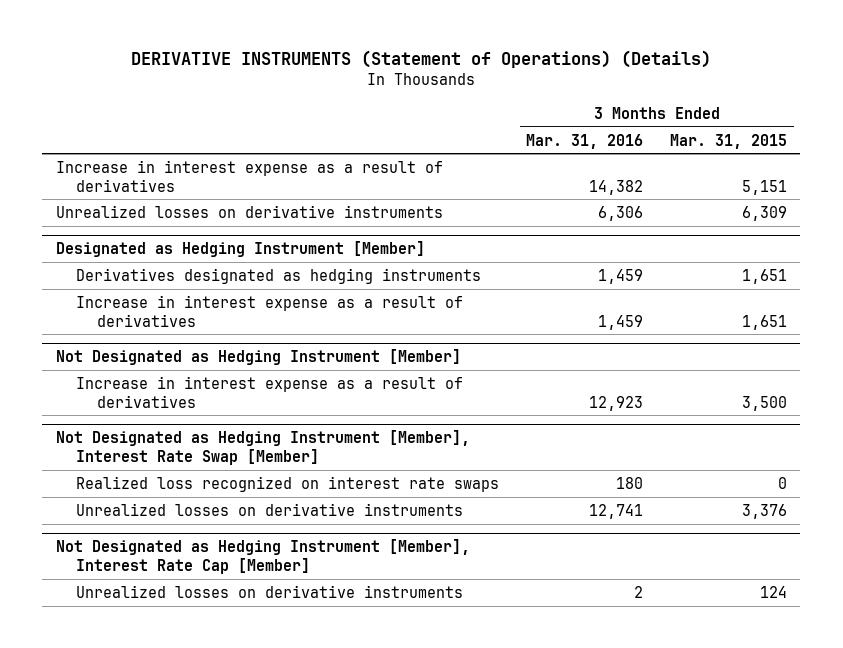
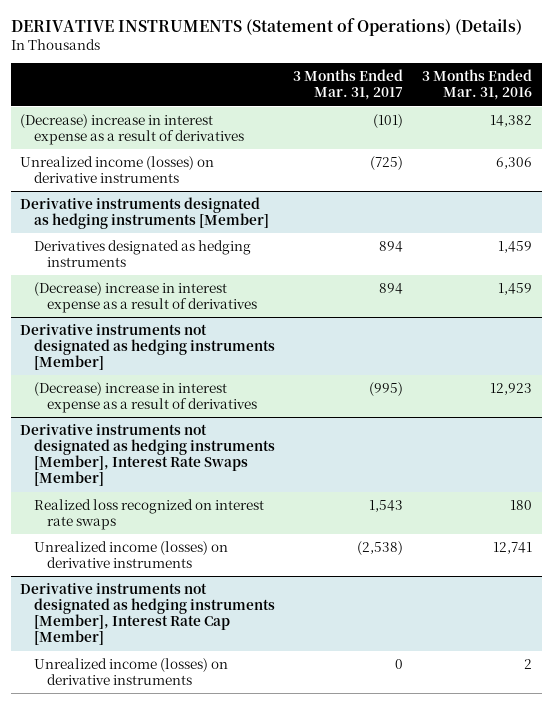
[670,133,788,149] Mar. 31, 2015 -> none
none -> [293,69,404,101] 3 Months Ended Mar. 31, 2017
[55,159,443,192] Increase in interest expense as a result of derivatives -> [20,114,244,146] (Decrease) increase in interest expense as a result of derivatives
[55,204,443,218] Unrealized losses on derivative instruments -> [20,156,215,184] Unrealized income (losses) on derivative instruments
[55,241,425,258] Designated as Hedging Instrument [Member] -> [20,197,269,230] Derivative instruments designated as hedging instruments [Member]
[76,294,464,327] Increase in interest expense as a result of derivatives -> [33,282,258,314] (Decrease) increase in interest expense as a result of derivatives
[55,349,461,366] Not Designated as Hedging Instrument [Member] -> [20,324,275,371] Derivative instruments not designated as hedging instruments [Member]
[76,375,464,408] Increase in interest expense as a result of derivatives -> [33,382,258,414] (Decrease) increase in interest expense as a result of derivatives
[55,430,470,465] Not Designated as Hedging Instrument [Member], Interest Rate Swap [Member] -> [20,424,275,487] Derivative instruments not designated as hedging instruments [Member], Interest Rate Swaps [Member]
[76,502,464,516] Unrealized losses on derivative instruments -> [33,541,228,569] Unrealized income (losses) on derivative instruments
[55,539,470,574] Not Designated as Hedging Instrument [Member], Interest Rate Cap [Member] -> [20,583,275,646] Derivative instruments not designated as hedging instruments [Member], Interest Rate Cap [Member]
[76,584,464,598] Unrealized losses on derivative instruments -> [33,658,228,686] Unrealized income (losses) on derivative instruments

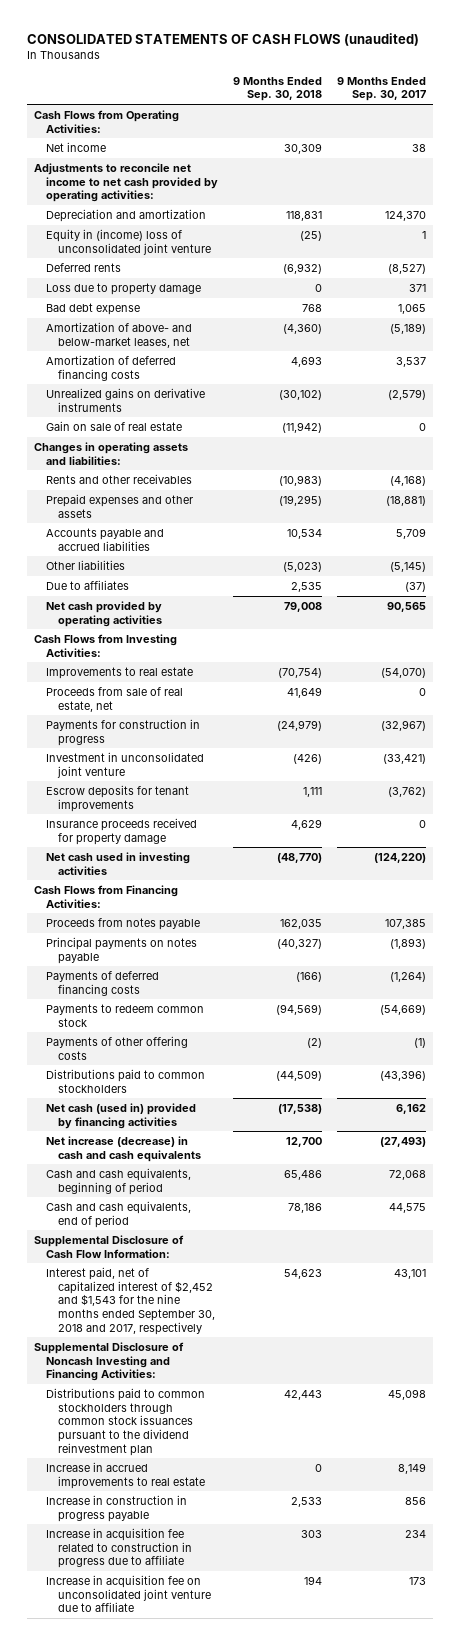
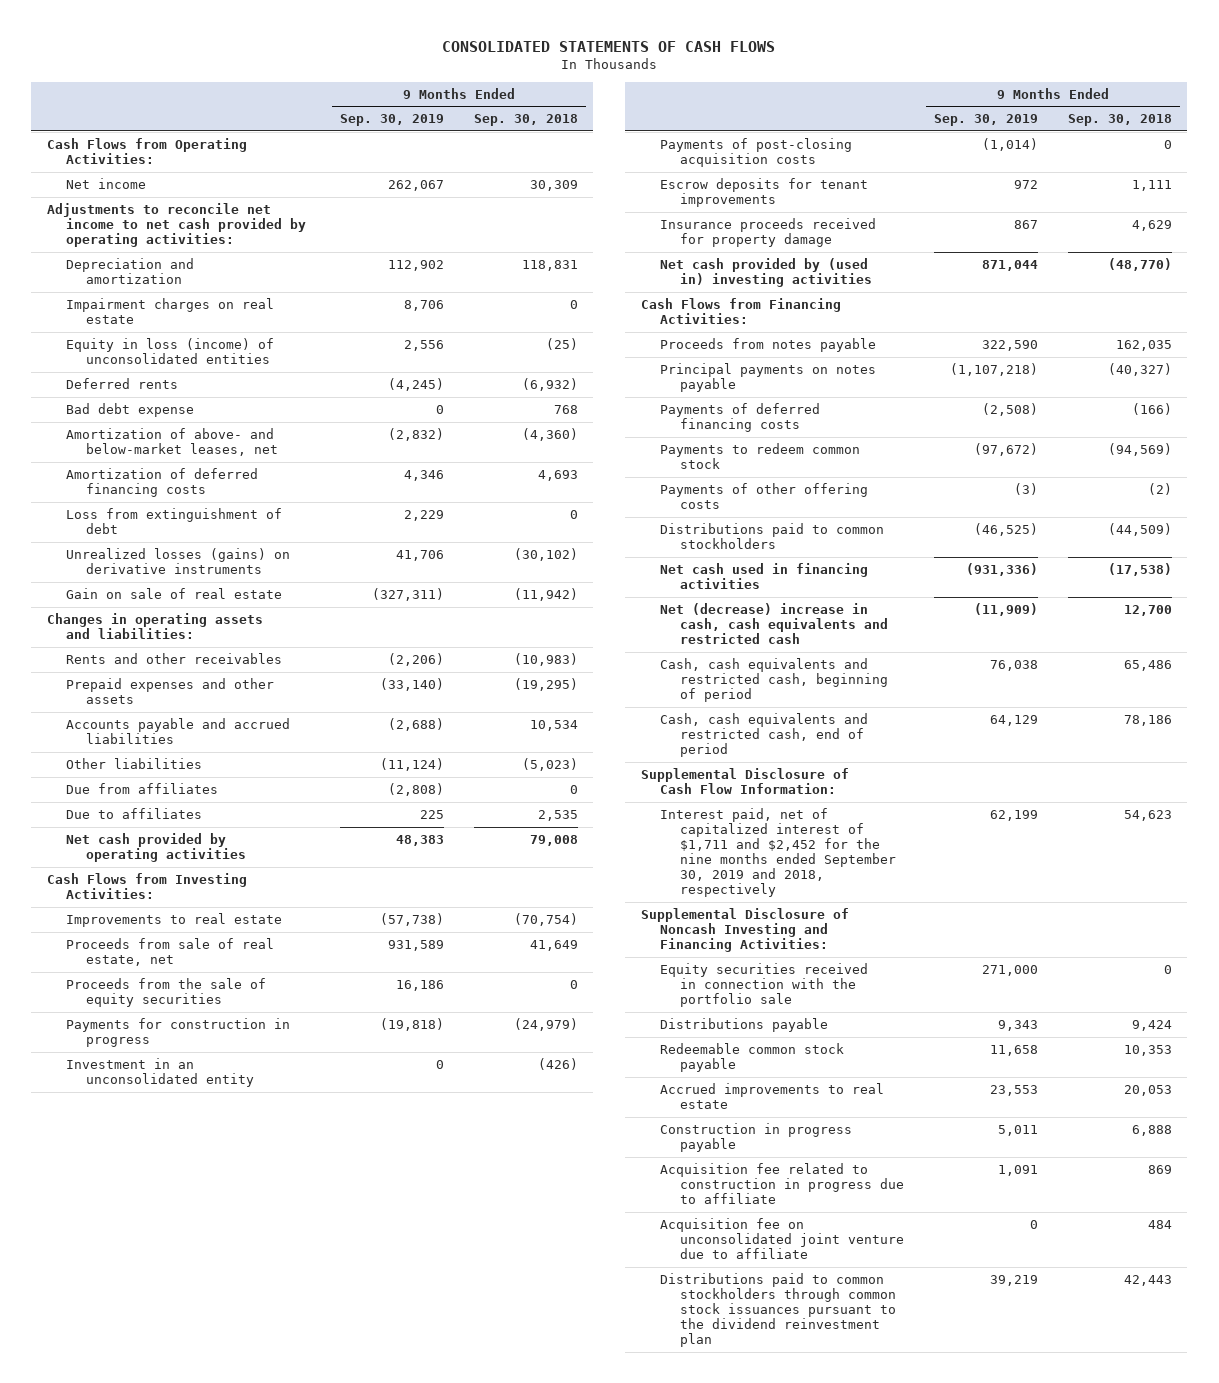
[27,33,420,47] CONSOLIDATED STATEMENTS OF CASH FLOWS (unaudited) -> [442,40,776,52] CONSOLIDATED STATEMENTS OF CASH FLOWS
[336,76,426,102] 9 Months Ended Sep. 30, 2017 -> none
none -> [339,114,444,127] Sep. 30, 2019
none -> [66,297,275,325] Impairment charges on real estate
[46,228,211,255] Equity in (income) loss of unconsolidated joint venture -> [66,337,275,365] Equity in loss (income) of unconsolidated entities
[46,282,202,295] Loss due to property damage -> none
none -> [66,507,283,535] Loss from extinguishment of debt
[46,387,206,412] Unrealized gains on derivative instruments -> [66,547,291,575] Unrealized losses (gains) on derivative instruments
none -> [66,782,219,794] Due from affiliates
none -> [66,977,267,1008] Proceeds from the sale of equity securities
[46,751,205,778] Investment in unconsolidated joint venture -> [66,1057,254,1088] Investment in an unconsolidated entity
none -> [660,137,853,168] Payments of post-closing acquisition costs
[46,851,191,875] Net cash used in investing activities -> [660,257,872,288] Net cash provided by (used in) investing activities
[46,1102,197,1129] Net cash (used in) provided by financing activities -> [660,562,869,590] Net cash used in financing activities
[46,1135,201,1162] Net increase (decrease) in cash and cash equivalents -> [660,602,888,645] Net (decrease) increase in cash, cash equivalents and restricted cash
[46,1167,192,1195] Cash and cash equivalents, beginning of period -> [660,657,888,703] Cash, cash equivalents and restricted cash, beginning of period
[46,1200,192,1228] Cash and cash equivalents, end of period -> [660,712,869,758] Cash, cash equivalents and restricted cash, end of period
[46,1266,215,1335] Interest paid, net of capitalized interest of $2,452 and $1,543 for the nine months ended September 30, 2018 and 2017, respectively -> [660,807,896,898] Interest paid, net of capitalized interest of $1,711 and $2,452 for the nine months ended September 30, 2019 and 2018, respectively
none -> [660,962,869,1008] Equity securities received in connection with the portfolio sale
none -> [660,1017,829,1032] Distributions payable
none -> [660,1042,845,1073] Redeemable common stock payable
none -> [660,1082,885,1110] Accrued improvements to real estate
none -> [660,1122,853,1153] Construction in progress payable
none -> [660,1162,904,1205] Acquisition fee related to construction in progress due to affiliate
none -> [660,1217,904,1260] Acquisition fee on unconsolidated joint venture due to affiliate
[46,1461,205,1489] Increase in accrued improvements to real estate -> none
[46,1494,188,1522] Increase in construction in progress payable -> none
[46,1527,192,1569] Increase in acquisition fee related to construction in progress due to affiliate -> none
[46,1574,211,1613] Increase in acquisition fee on unconsolidated joint venture due to affiliate -> none

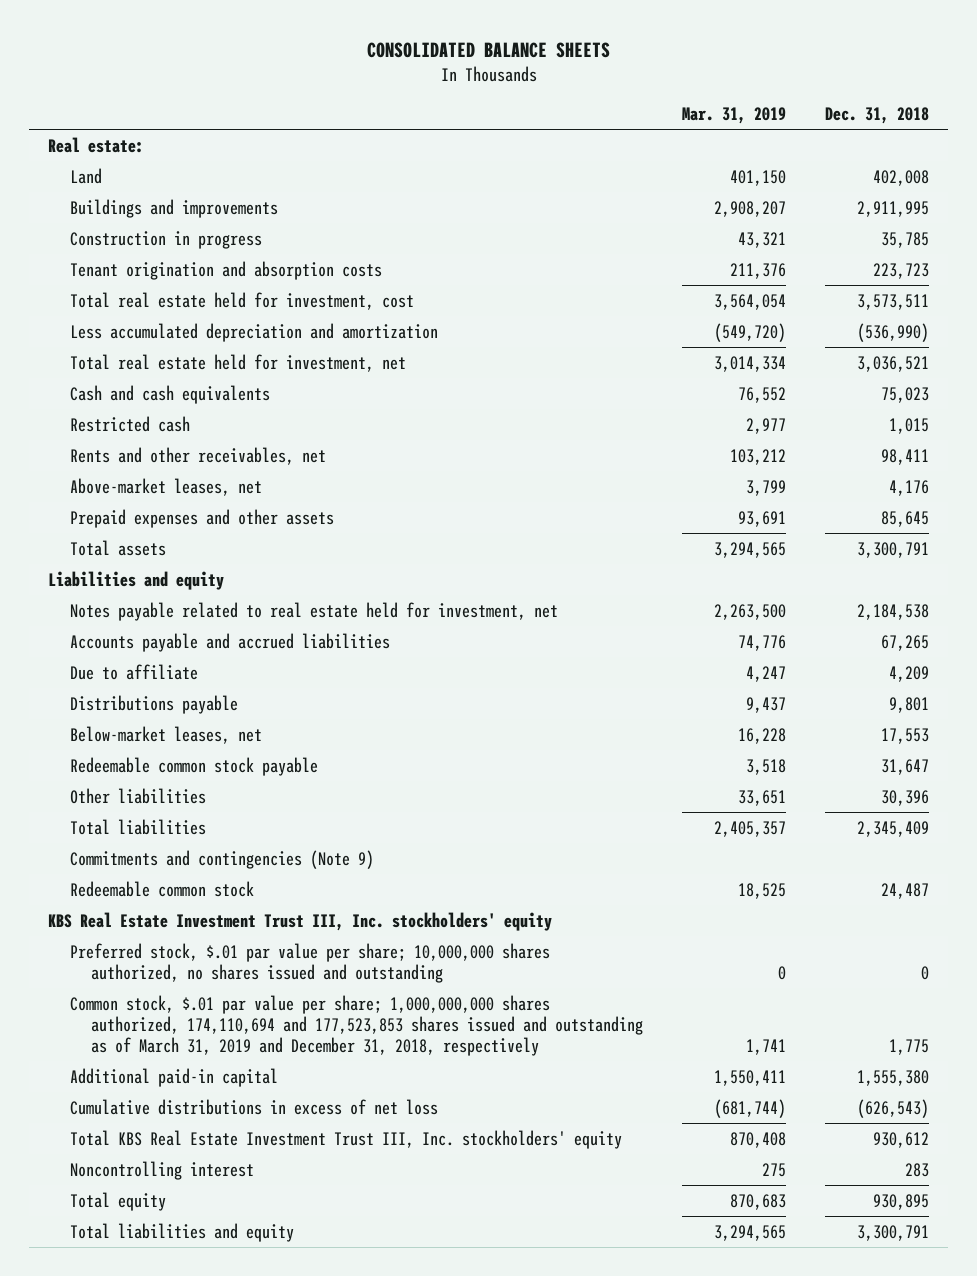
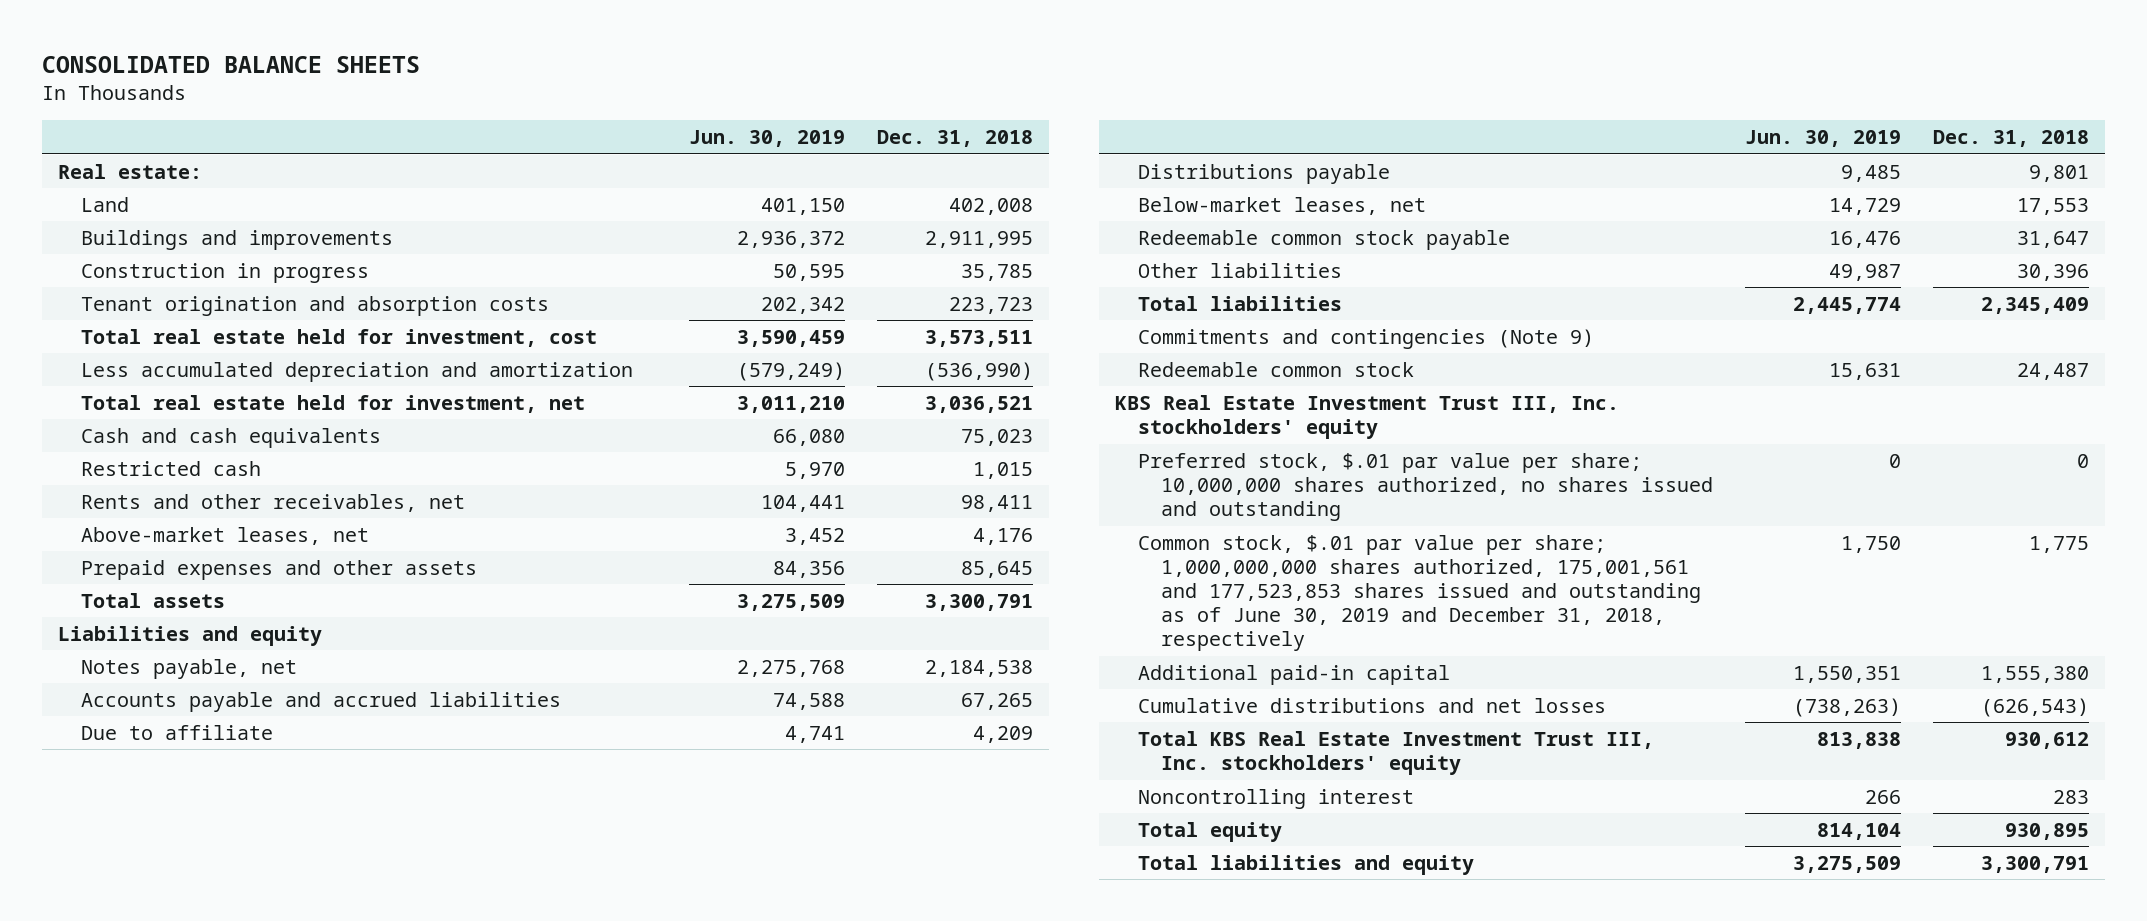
[682,107,787,125] Mar. 31, 2019 -> none
none -> [688,130,845,148] Jun. 30, 2019
[69,601,558,621] Notes payable related to real estate held for investment, net -> [81,658,298,679] Notes payable, net
[69,994,644,1057] Common stock, $.01 par value per share; 1,000,000,000 shares authorized, 174,110,694 and 177,523,853 shares issued and outstanding as of March 31, 2019 and December 31, 2018, respectively -> [1137,534,1701,652] Common stock, $.01 par value per share; 1,000,000,000 shares authorized, 175,001,561 and 177,523,853 shares issued and outstanding as of June 30, 2019 and December 31, 2018, respectively
[69,1098,438,1115] Cumulative distributions in excess of net loss -> [1137,697,1606,713] Cumulative distributions and net losses

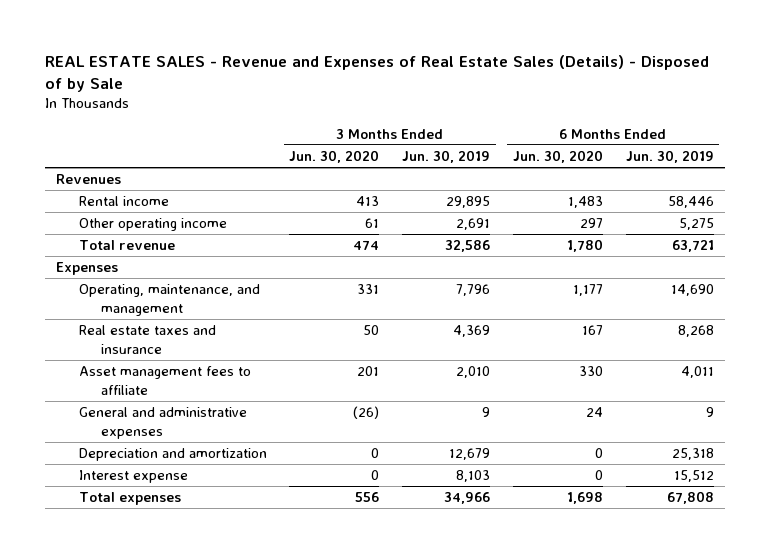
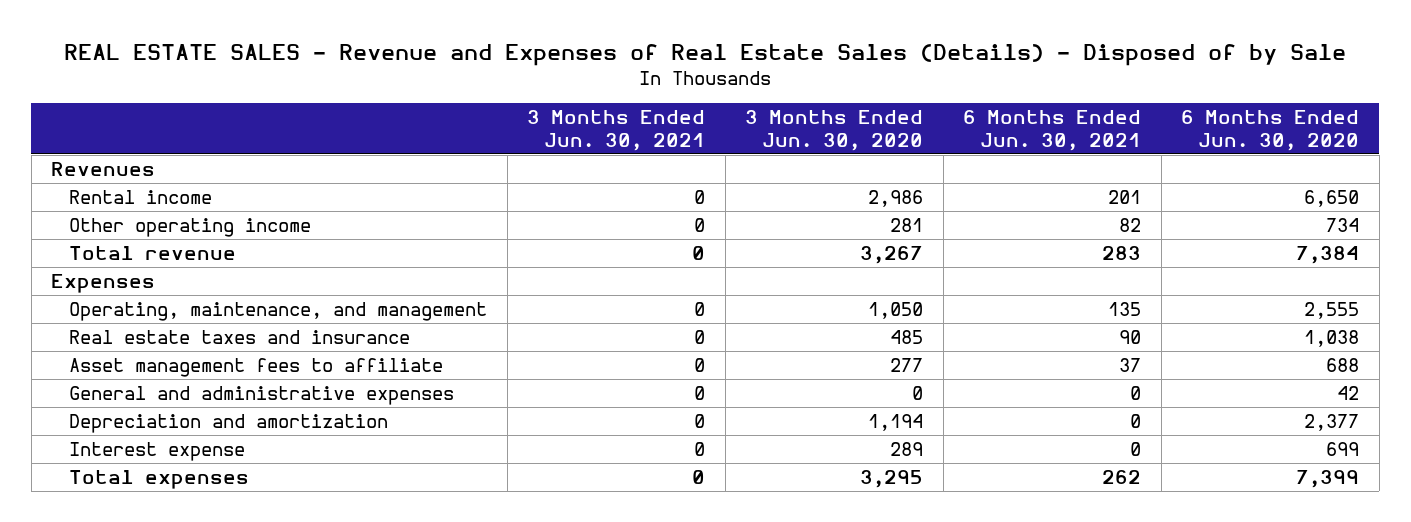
[402,149,491,163] Jun. 30, 2019 -> none
[625,149,714,163] Jun. 30, 2019 -> none
none -> [527,110,706,151] 3 Months Ended Jun. 30, 2021
none -> [963,110,1142,151] 6 Months Ended Jun. 30, 2021
[356,195,380,206] 413 -> [868,189,924,207] 2,986
[567,195,603,208] 1,483 -> [1304,189,1360,207] 6,650
[365,217,380,228] 61 -> [890,217,924,232] 281
[579,217,603,228] 297 -> [1326,217,1360,232] 734
[353,239,380,250] 474 -> [860,245,924,264] 3,267
[566,238,603,252] 1,780 -> [1296,245,1360,264] 7,384
[357,283,380,294] 331 -> [868,301,924,319] 1,050
[572,283,603,296] 1,177 -> [1304,301,1360,319] 2,555
[363,324,380,335] 50 -> [890,329,924,344] 485
[581,324,603,335] 167 -> [1304,329,1360,347] 1,038
[357,365,380,376] 201 -> [890,357,924,372] 277
[578,365,603,376] 330 -> [1326,357,1360,372] 688
[353,405,380,419] (26) -> [912,385,924,400] 0
[585,406,603,417] 24 -> [1337,385,1360,400] 42
[371,447,380,458] 0 -> [868,413,924,431] 1,194
[594,447,603,458] 0 -> [1304,413,1360,431] 2,377
[371,469,380,480] 0 -> [890,441,924,456] 289
[594,469,603,480] 0 -> [1326,441,1360,456] 699
[355,491,380,502] 556 -> [860,469,924,488] 3,295
[566,491,603,504] 1,698 -> [1296,469,1360,488] 7,399

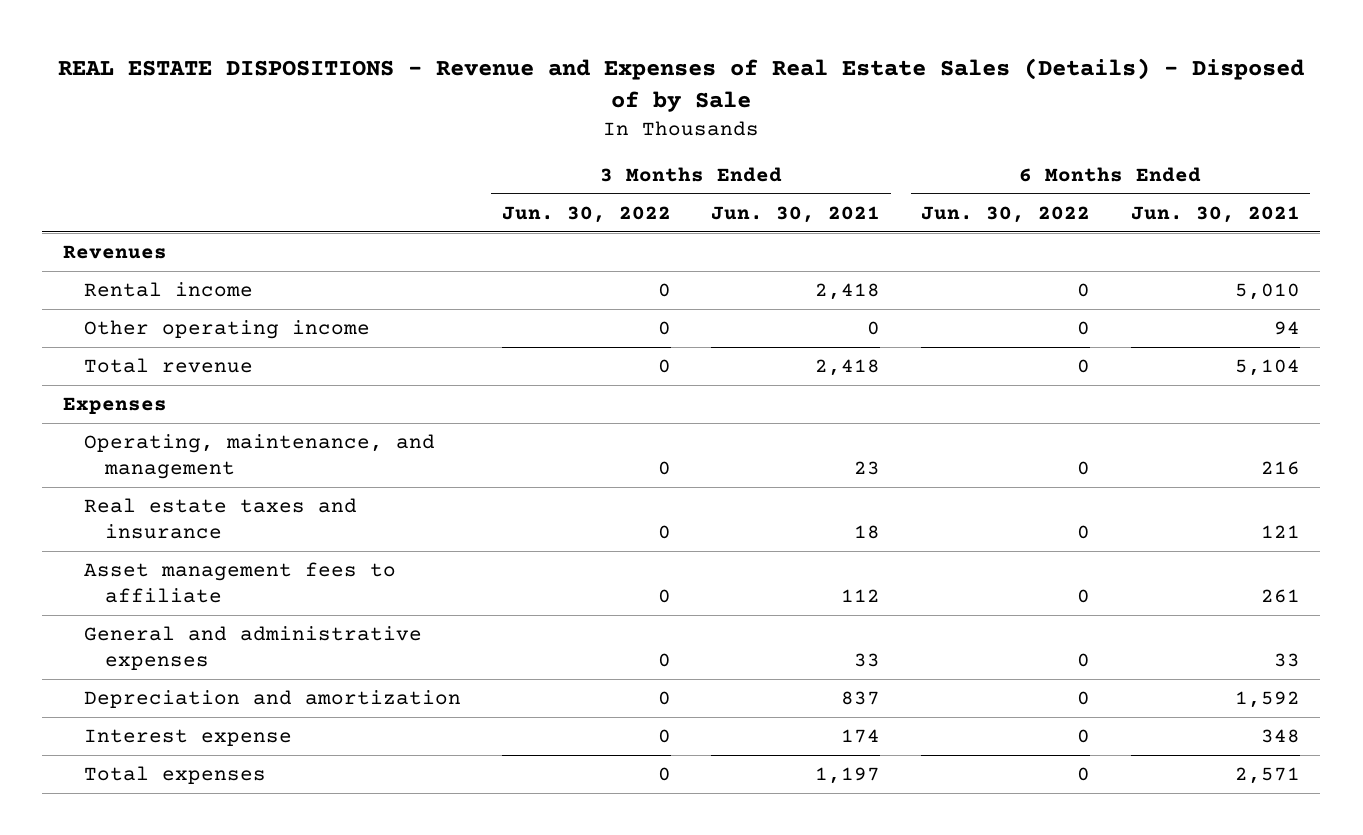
[64,43,1347,66] REAL ESTATE SALES - Revenue and Expenses of Real Estate Sales (Details) - Disposed of by Sale -> [58,57,1305,113] REAL ESTATE DISPOSITIONS - Revenue and Expenses of Real Estate Sales (Details) - Disposed of by Sale
[745,110,924,151] 3 Months Ended Jun. 30, 2020 -> none
[1181,110,1360,151] 6 Months Ended Jun. 30, 2020 -> none
none -> [501,205,671,223] Jun. 30, 2022
none -> [921,205,1091,223] Jun. 30, 2022
[694,189,706,204] 0 -> [815,283,881,301] 2,418
[1108,189,1142,204] 201 -> [1234,283,1300,301] 5,010
[1119,217,1142,232] 82 -> [1273,321,1300,336] 94
[692,245,706,260] 0 -> [815,359,881,377] 2,418
[1102,245,1142,260] 283 -> [1234,359,1300,377] 5,104
[694,301,706,316] 0 -> [854,460,881,475] 23
[1108,301,1142,316] 135 -> [1260,460,1300,475] 216
[694,329,706,344] 0 -> [854,524,881,539] 18
[1119,329,1142,344] 90 -> [1260,524,1300,538] 121
[694,357,706,372] 0 -> [841,588,881,602] 112
[1119,357,1142,372] 37 -> [1260,588,1300,603] 261
[694,385,706,400] 0 -> [854,652,881,667] 33
[1130,385,1142,400] 0 -> [1273,652,1300,667] 33
[694,413,706,428] 0 -> [841,691,881,706] 837
[1130,413,1142,428] 0 -> [1234,691,1300,709] 1,592
[694,441,706,456] 0 -> [841,729,881,744] 174
[1130,441,1142,456] 0 -> [1260,729,1300,744] 348
[692,469,706,484] 0 -> [815,767,881,785] 1,197
[1102,469,1142,484] 262 -> [1234,767,1300,785] 2,571

